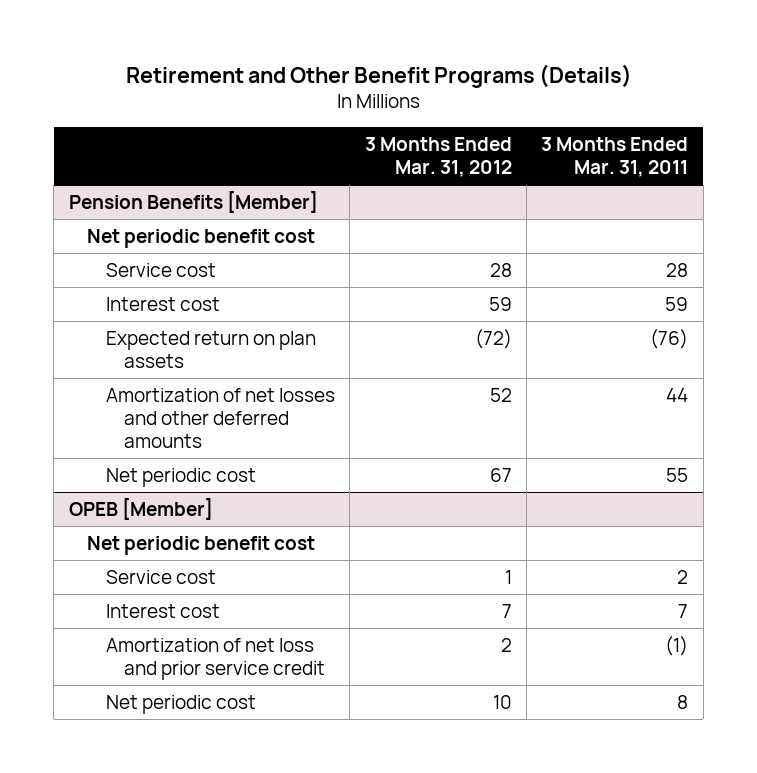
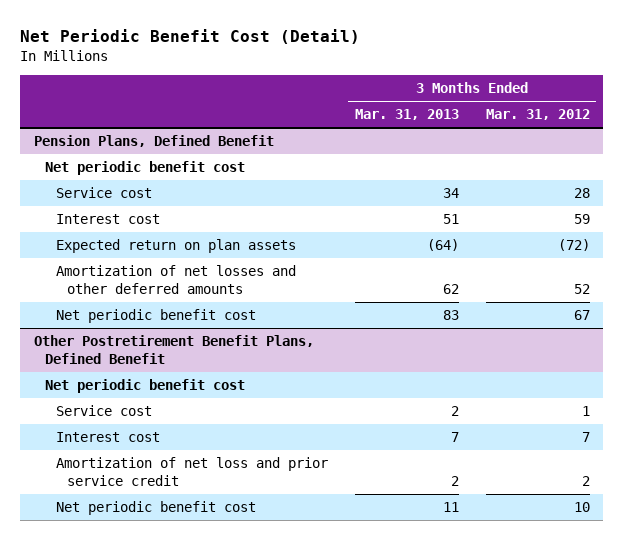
[125,64,632,89] Retirement and Other Benefit Programs (Details) -> [20,29,361,45] Net Periodic Benefit Cost (Detail)
[541,137,689,178] 3 Months Ended Mar. 31, 2011 -> none
none -> [354,109,459,121] Mar. 31, 2013
[68,190,318,213] Pension Benefits [Member] -> none
none -> [33,135,274,148] Pension Plans, Defined Benefit
[68,497,213,520] OPEB [Member] -> none
[105,467,256,487] Net periodic cost -> [55,309,256,324] Net periodic benefit cost
none -> [33,335,314,365] Other Postretirement Benefit Plans, Defined Benefit
[105,694,256,714] Net periodic cost -> [55,501,256,516] Net periodic benefit cost

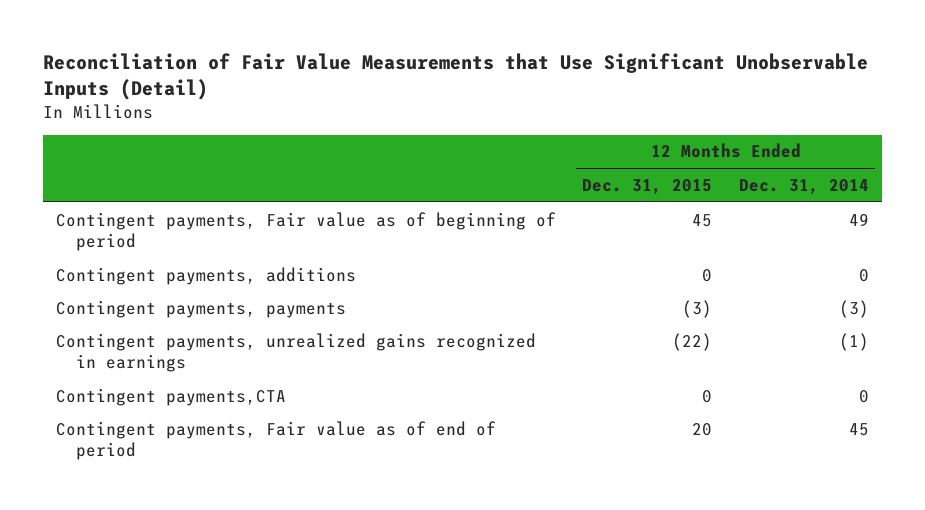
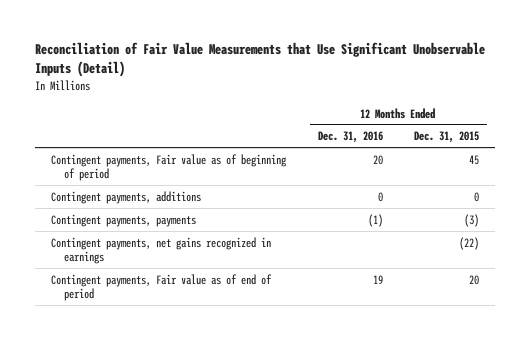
[738,178,869,195] Dec. 31, 2014 -> none
none -> [317,131,383,144] Dec. 31, 2016
[56,387,287,406] Contingent payments,CTA -> none
[56,332,537,373] Contingent payments, unrealized gains recognized in earnings -> [51,236,272,264] Contingent payments, net gains recognized in earnings

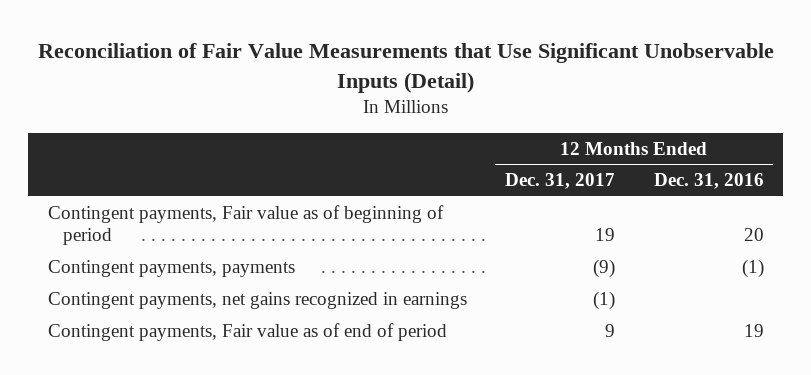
[414,131,480,144] Dec. 31, 2015 -> none
none -> [505,173,616,190] Dec. 31, 2017
[51,190,202,204] Contingent payments, additions -> none

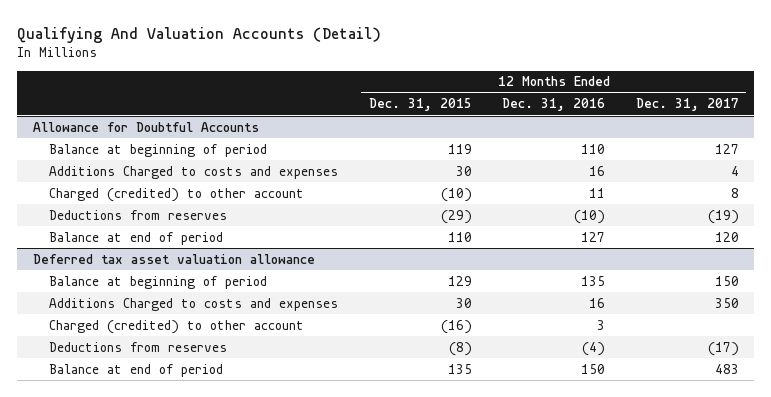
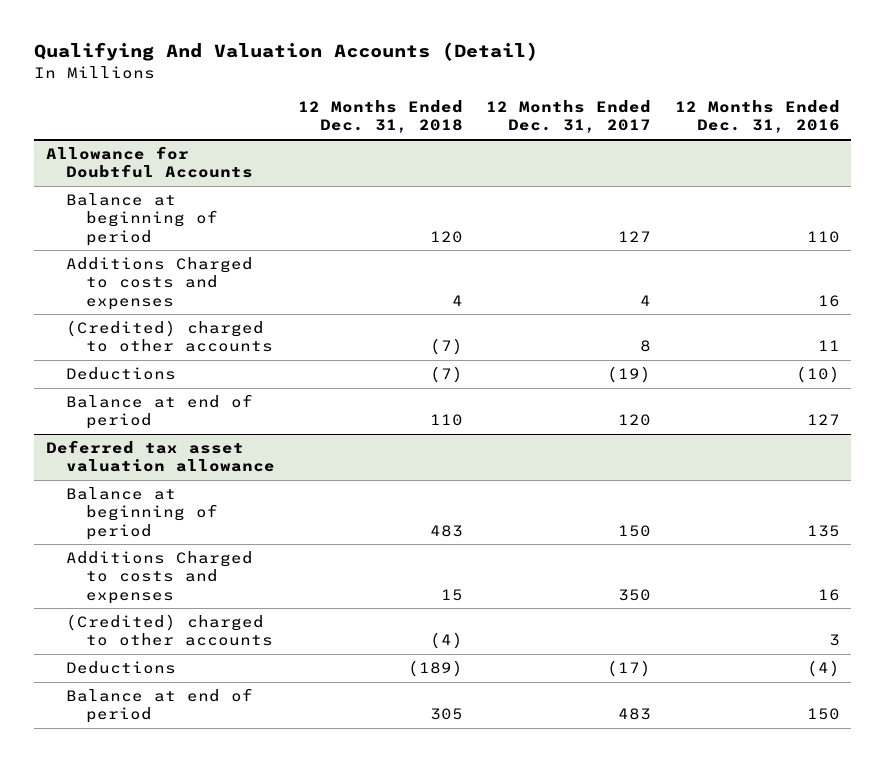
[368,98,472,112] Dec. 31, 2015 -> none
none -> [298,100,464,134] 12 Months Ended Dec. 31, 2018
[49,187,305,202] Charged (credited) to other account -> [65,320,273,353] (Credited) charged to other accounts
[49,209,228,220] Deductions from reserves -> [65,367,176,381] Deductions
[49,319,305,334] Charged (credited) to other account -> [65,614,273,647] (Credited) charged to other accounts
[49,341,228,352] Deductions from reserves -> [65,661,176,675] Deductions

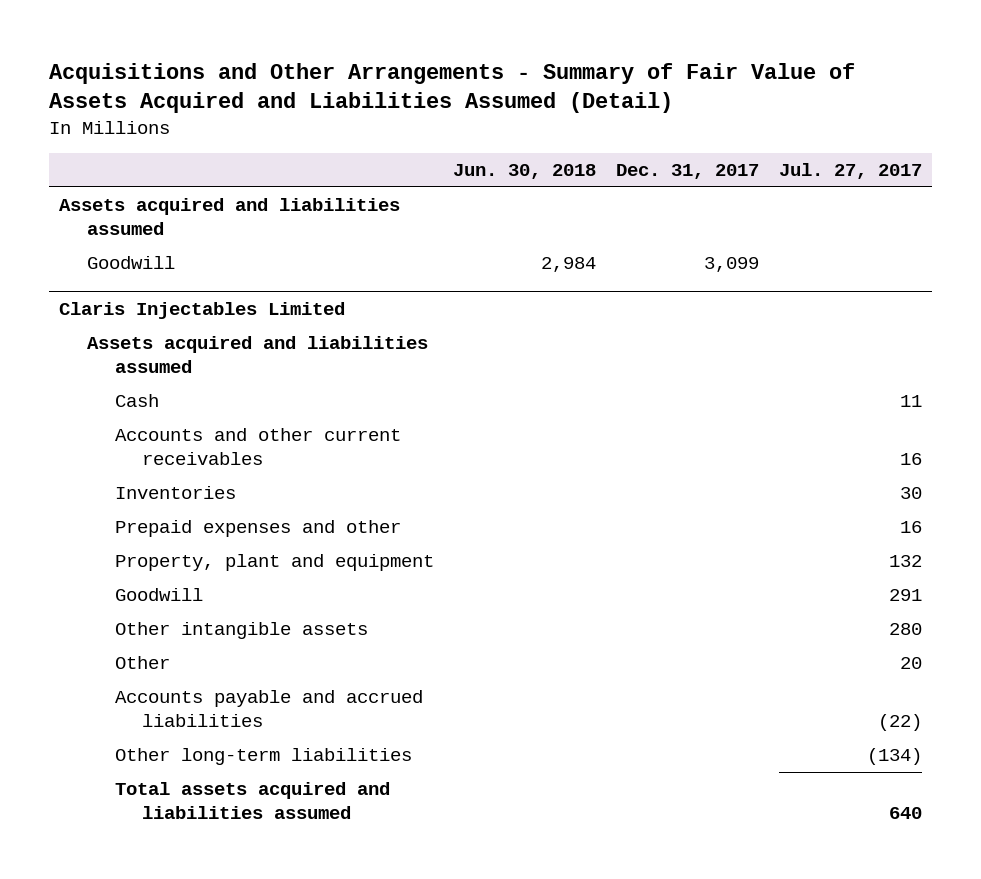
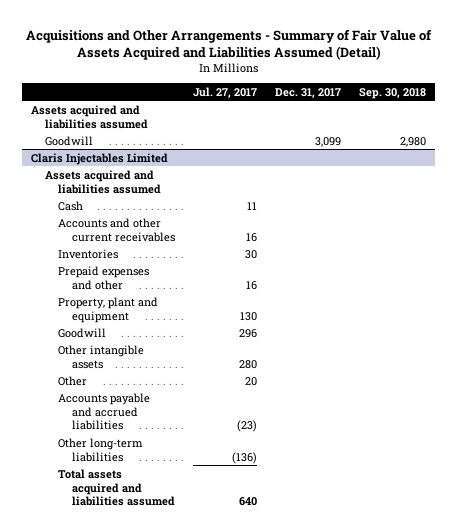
[453,163,597,179] Jun. 30, 2018 -> none
none -> [359,87,427,99] Sep. 30, 2018
[888,555,922,568] 132 -> [239,311,257,321] 130
[888,589,922,602] 291 -> [238,328,257,338] 296
[877,713,922,731] (22) -> [236,420,257,433] (23)
[866,748,922,766] (134) -> [231,451,257,464] (136)

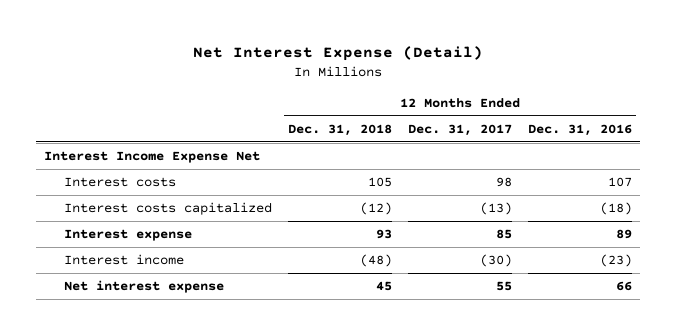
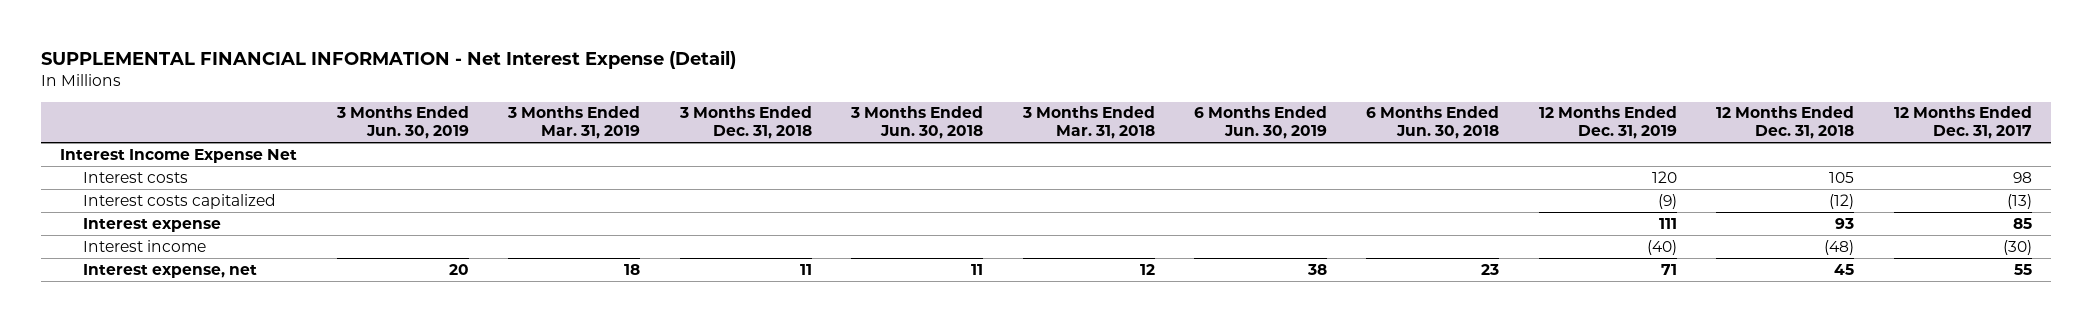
[192,46,483,62] Net Interest Expense (Detail) -> [40,49,736,69] SUPPLEMENTAL FINANCIAL INFORMATION - Net Interest Expense (Detail)
[527,123,632,136] Dec. 31, 2016 -> none
none -> [335,106,469,140] 3 Months Ended Jun. 30, 2019
none -> [507,106,641,140] 3 Months Ended Mar. 31, 2019
none -> [678,106,812,140] 3 Months Ended Dec. 31, 2018
none -> [850,106,984,140] 3 Months Ended Jun. 30, 2018
none -> [1021,106,1155,140] 3 Months Ended Mar. 31, 2018
none -> [1193,106,1327,140] 6 Months Ended Jun. 30, 2019
none -> [1366,106,1500,140] 6 Months Ended Jun. 30, 2018
none -> [1538,106,1677,140] 12 Months Ended Dec. 31, 2019
[64,280,225,294] Net interest expense -> [82,263,257,278] Interest expense, net

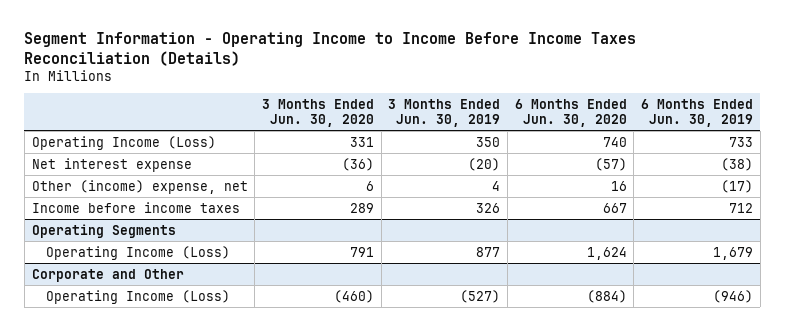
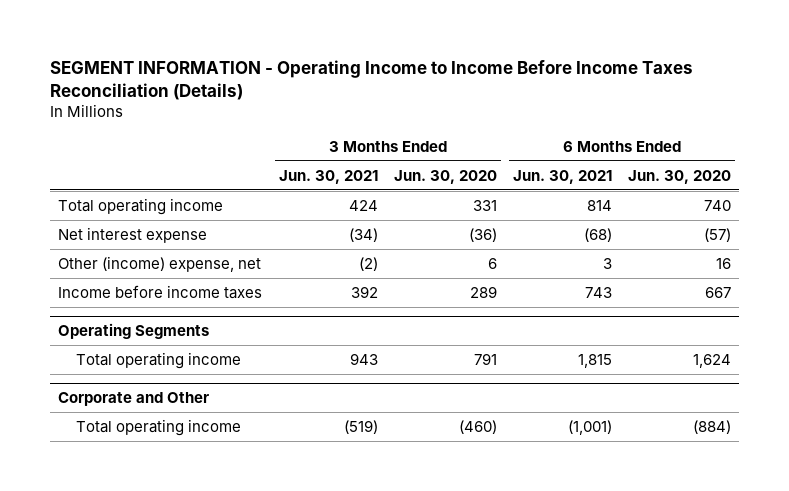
[24,31,637,66] Segment Information - Operating Income to Income Before Income Taxes Reconciliation (Details) -> [50,59,694,100] SEGMENT INFORMATION - Operating Income to Income Before Income Taxes Reconciliation (Details)
[388,98,501,127] 3 Months Ended Jun. 30, 2019 -> none
[641,98,754,127] 6 Months Ended Jun. 30, 2019 -> none
none -> [278,169,378,184] Jun. 30, 2021
none -> [512,169,612,184] Jun. 30, 2021
[31,135,216,150] Operating Income (Loss) -> [58,197,224,215] Total operating income
[45,245,230,260] Operating Income (Loss) -> [75,351,241,369] Total operating income
[45,289,230,304] Operating Income (Loss) -> [75,418,241,436] Total operating income

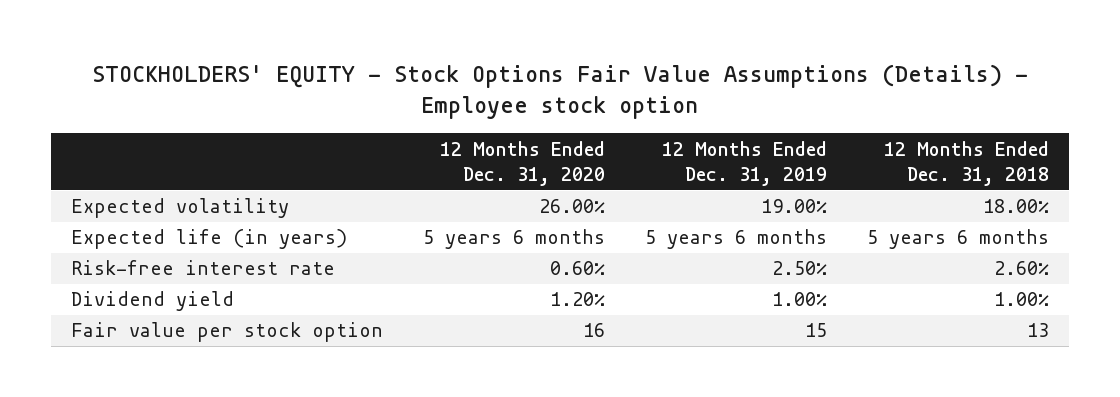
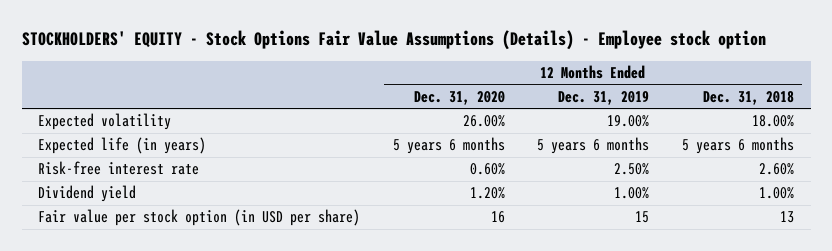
[70,322,383,343] Fair value per stock option -> [37,209,360,227] Fair value per stock option (in USD per share)

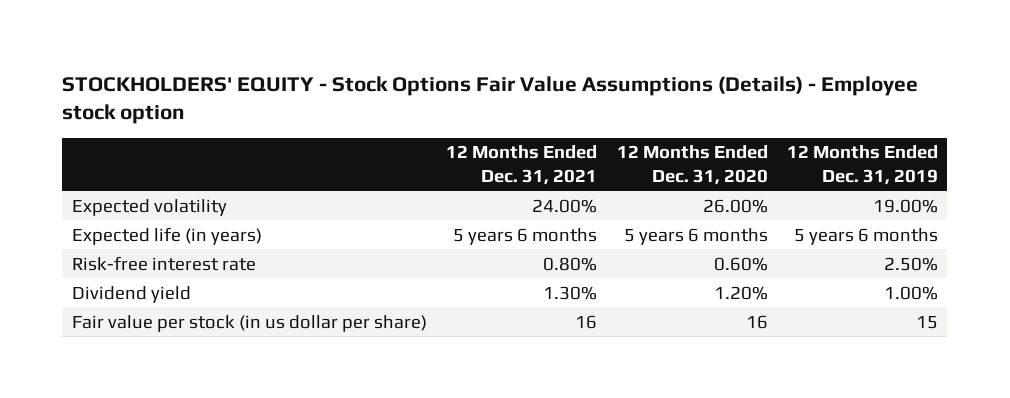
[703,90,795,105] Dec. 31, 2018 -> none
none -> [446,145,598,185] 12 Months Ended Dec. 31, 2021
[37,209,360,227] Fair value per stock option (in USD per share) -> [72,314,428,332] Fair value per stock (in us dollar per share)

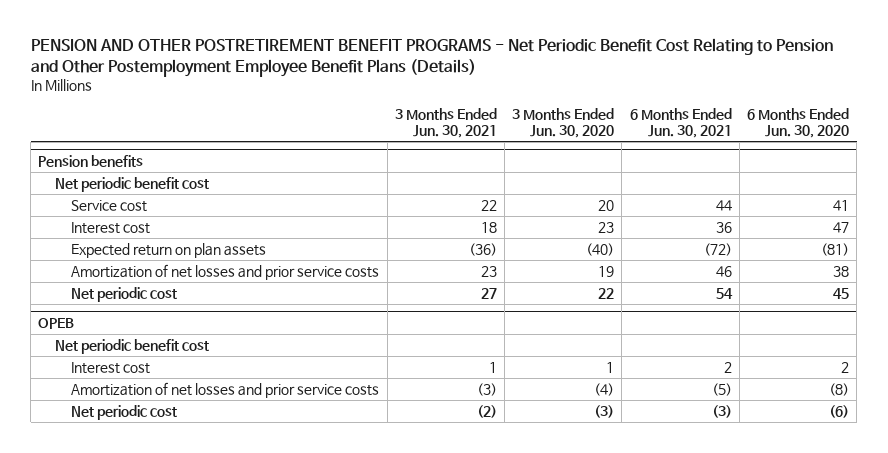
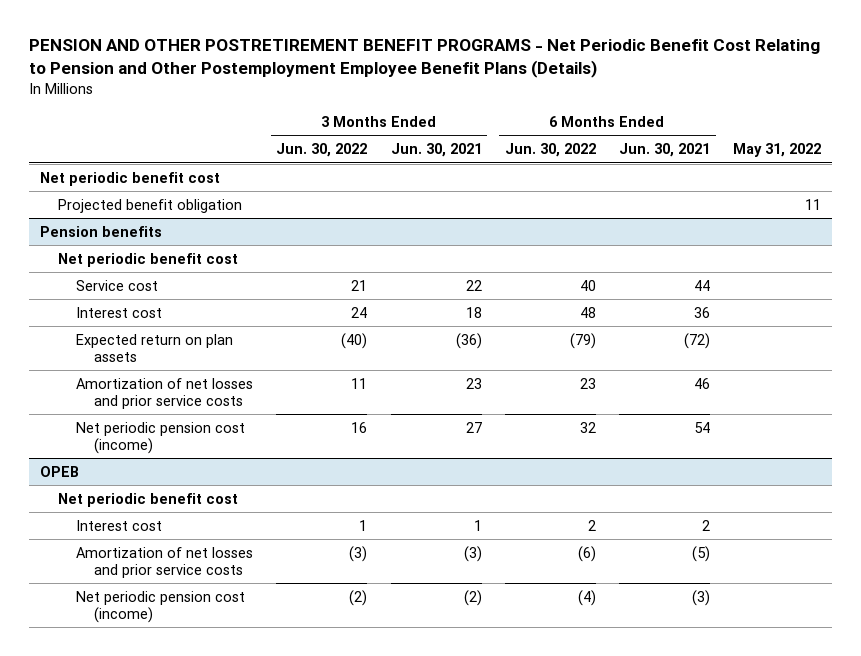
[512,108,615,139] 3 Months Ended Jun. 30, 2020 -> none
[747,108,850,139] 6 Months Ended Jun. 30, 2020 -> none
none -> [276,143,368,158] Jun. 30, 2022
none -> [504,143,596,158] Jun. 30, 2022
none -> [732,143,821,158] May 31, 2022
none -> [40,171,221,186] Net periodic benefit cost
none -> [58,198,243,213] Projected benefit obligation
[71,286,178,302] Net periodic cost -> [76,421,246,454] Net periodic pension cost (income)
[71,404,178,420] Net periodic cost -> [76,590,246,623] Net periodic pension cost (income)

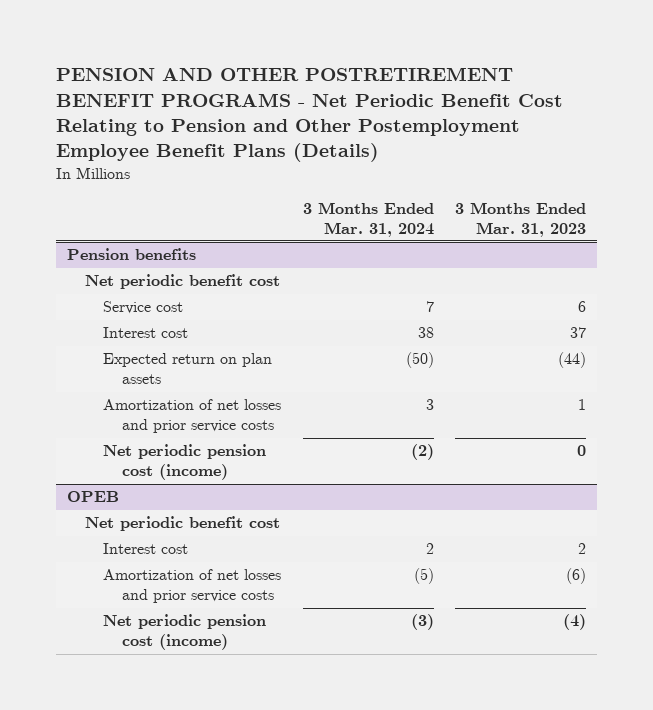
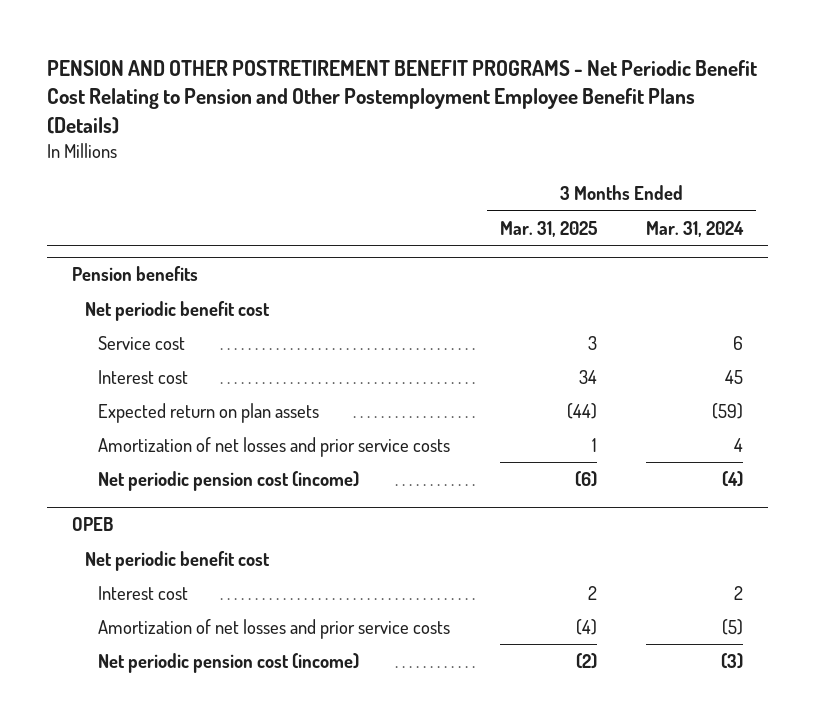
[455,201,587,237] 3 Months Ended Mar. 31, 2023 -> none
none -> [499,220,597,237] Mar. 31, 2025
[425,301,434,313] 7 -> [733,335,744,350] 6
[417,327,434,339] 38 -> [725,369,744,384] 45
[405,352,434,369] (50) -> [712,402,744,419] (59)
[425,399,434,411] 3 -> [734,437,744,452] 4
[410,444,434,461] (2) -> [722,470,744,487] (4)

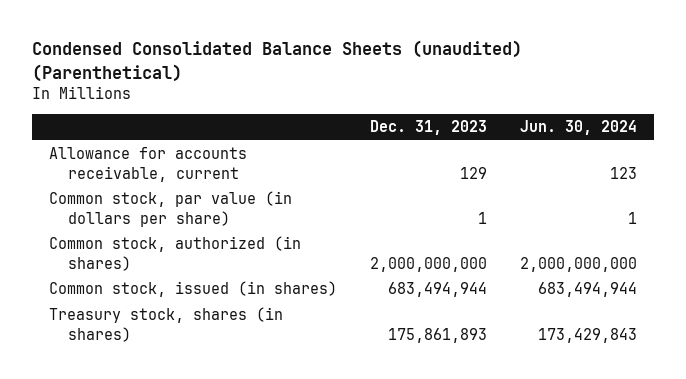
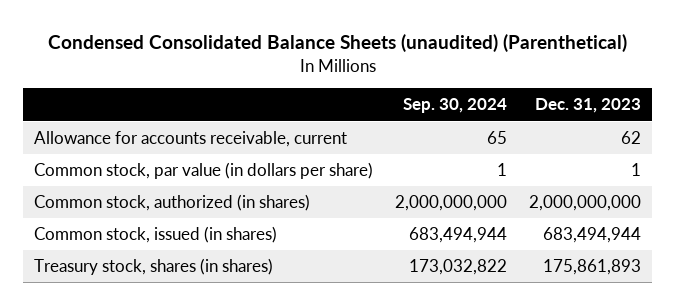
[520,120,638,136] Jun. 30, 2024 -> none
none -> [403,98,508,114] Sep. 30, 2024
[459,166,487,179] 129 -> [621,131,642,145] 62

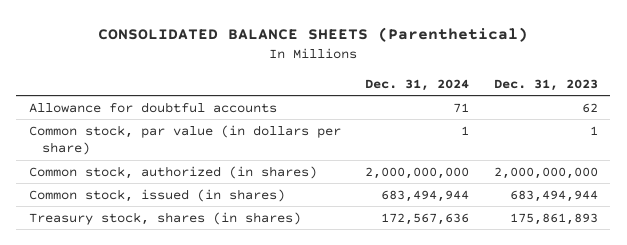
[47,34,627,53] Condensed Consolidated Balance Sheets (unaudited) (Parenthetical) -> [98,26,529,42] CONSOLIDATED BALANCE SHEETS (Parenthetical)
[403,98,508,114] Sep. 30, 2024 -> none
none -> [365,78,470,91] Dec. 31, 2024
[34,131,348,148] Allowance for accounts receivable, current -> [28,101,277,113] Allowance for doubtful accounts

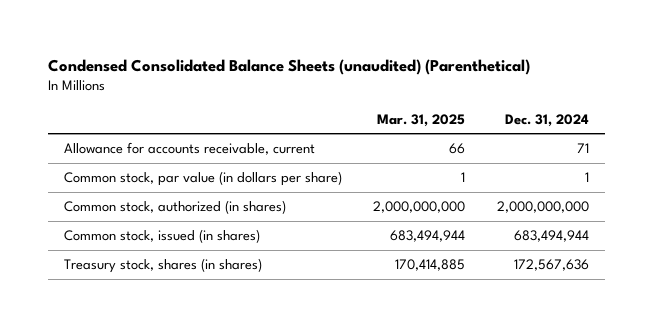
[98,26,529,42] CONSOLIDATED BALANCE SHEETS (Parenthetical) -> [47,58,530,75] Condensed Consolidated Balance Sheets (unaudited) (Parenthetical)
[493,78,598,91] Dec. 31, 2023 -> none
none -> [377,113,466,127] Mar. 31, 2025
[28,101,277,113] Allowance for doubtful accounts -> [63,142,315,156] Allowance for accounts receivable, current

